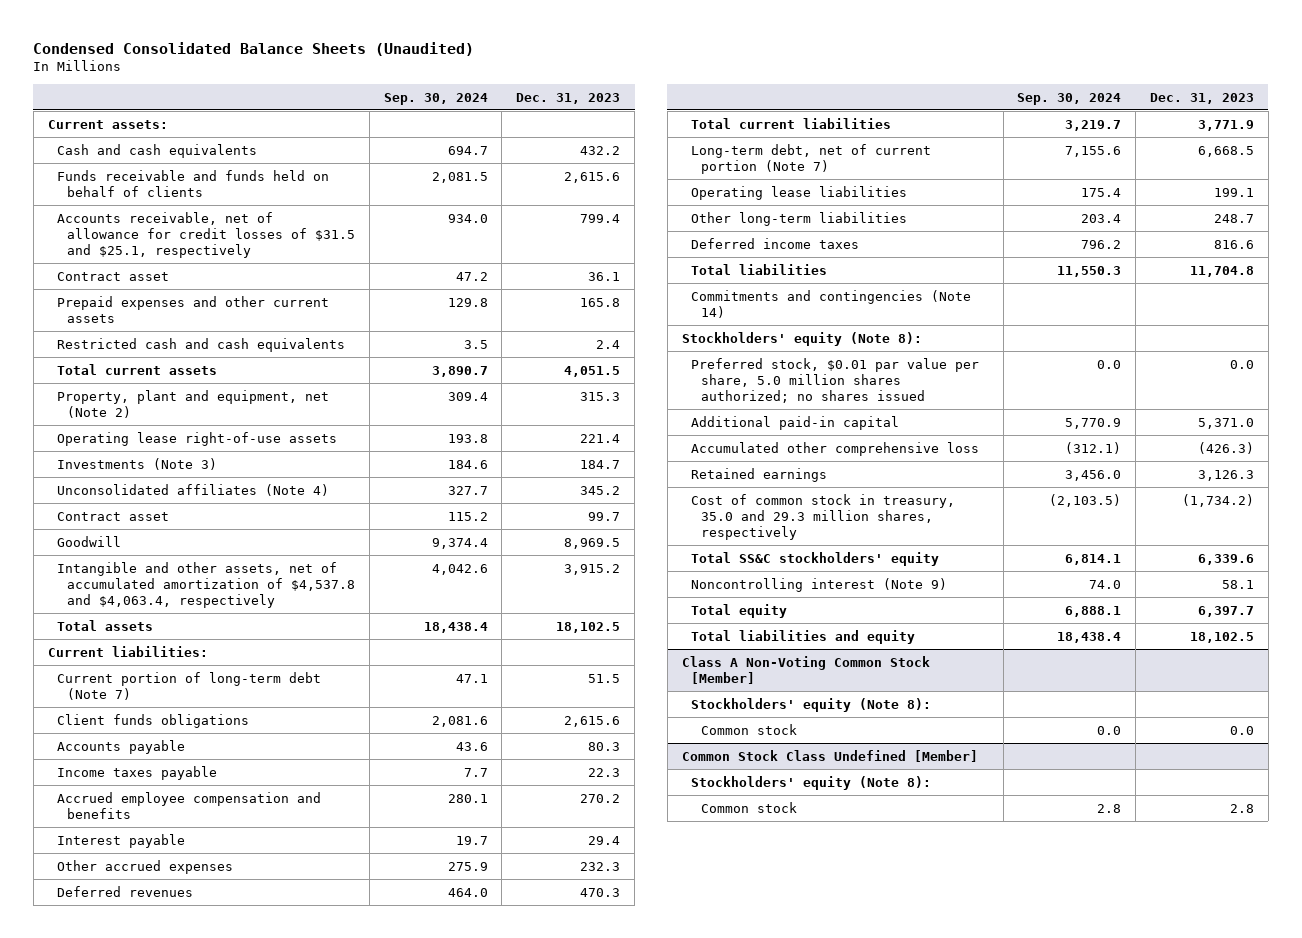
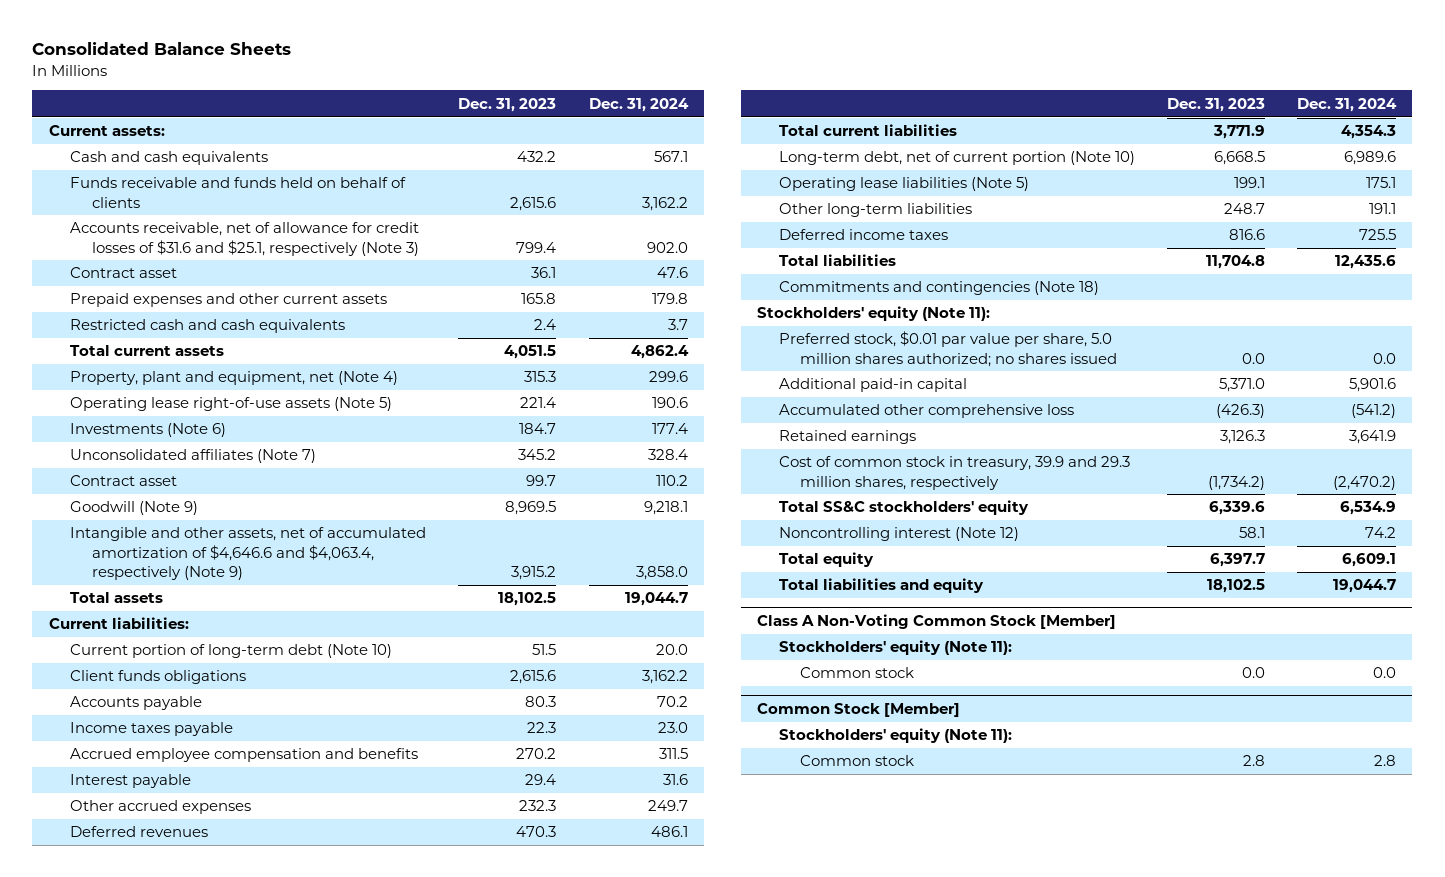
[33,41,475,56] Condensed Consolidated Balance Sheets (Unaudited) -> [32,42,292,56] Consolidated Balance Sheets
[383,92,488,105] Sep. 30, 2024 -> none
none -> [588,97,689,112] Dec. 31, 2024
[57,211,355,258] Accounts receivable, net of allowance for credit losses of $31.5 and $25.1, respectively -> [70,222,420,256] Accounts receivable, net of allowance for credit losses of $31.6 and $25.1, respectively (Note 3)
[57,389,330,418] Property, plant and equipment, net (Note 2) -> [70,371,399,386] Property, plant and equipment, net (Note 4)
[57,431,338,446] Operating lease right-of-use assets -> [70,397,393,412] Operating lease right-of-use assets (Note 5)
[57,457,218,470] Investments (Note 3) -> [70,423,227,438] Investments (Note 6)
[57,483,330,496] Unconsolidated affiliates (Note 4) -> [70,449,317,464] Unconsolidated affiliates (Note 7)
[57,535,122,547] Goodwill -> [70,501,199,516] Goodwill (Note 9)
[57,561,355,608] Intangible and other assets, net of accumulated amortization of $4,537.8 and $4,063.4, respectively -> [70,527,427,580] Intangible and other assets, net of accumulated amortization of $4,646.6 and $4,063.4, respectively (Note 9)
[57,671,322,700] Current portion of long-term debt (Note 7) -> [70,644,393,659] Current portion of long-term debt (Note 10)
[691,143,932,174] Long-term debt, net of current portion (Note 7) -> [778,151,1135,166] Long-term debt, net of current portion (Note 10)
[691,185,908,200] Operating lease liabilities -> [778,177,1029,192] Operating lease liabilities (Note 5)
[691,289,972,318] Commitments and contingencies (Note 14) -> [778,281,1099,296] Commitments and contingencies (Note 18)
[681,331,922,346] Stockholders' equity (Note 8): -> [757,306,991,322] Stockholders' equity (Note 11):
[691,493,956,540] Cost of common stock in treasury, 35.0 and 29.3 million shares, respectively -> [778,456,1130,490] Cost of common stock in treasury, 39.9 and 29.3 million shares, respectively
[691,577,948,592] Noncontrolling interest (Note 9) -> [778,527,1019,542] Noncontrolling interest (Note 12)
[691,697,932,712] Stockholders' equity (Note 8): -> [778,640,1012,656] Stockholders' equity (Note 11):
[681,749,978,762] Common Stock Class Undefined [Member] -> [757,702,961,717] Common Stock [Member]
[691,775,932,790] Stockholders' equity (Note 8): -> [778,728,1012,744] Stockholders' equity (Note 11):

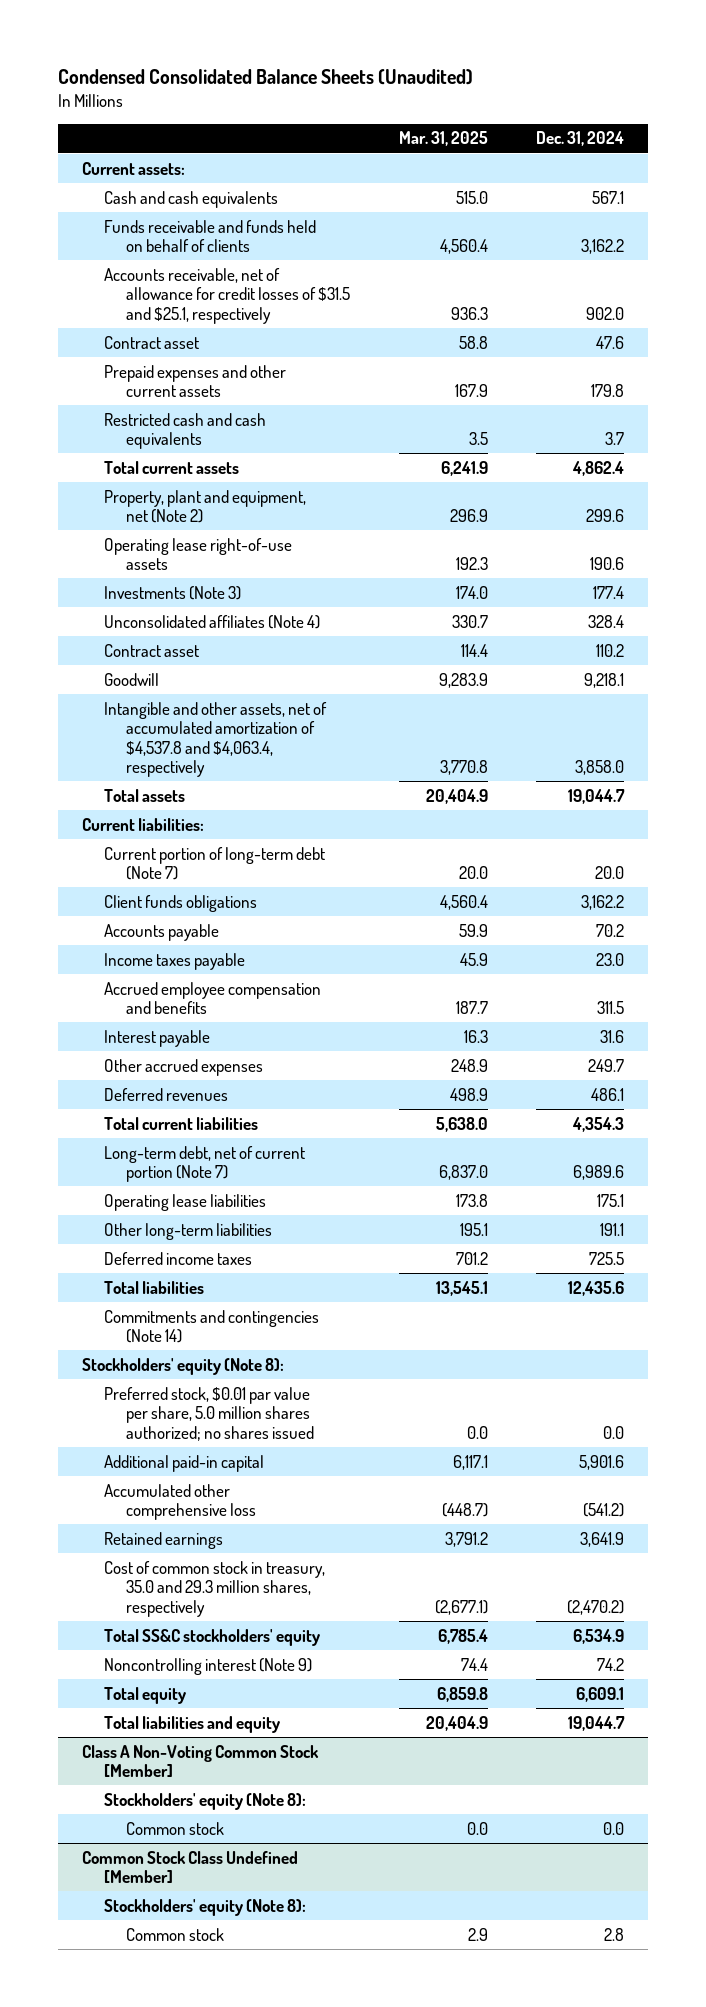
[32,42,292,56] Consolidated Balance Sheets -> [58,69,474,86] Condensed Consolidated Balance Sheets (Unaudited)
[458,97,557,112] Dec. 31, 2023 -> none
none -> [398,131,488,147] Mar. 31, 2025
[70,222,420,256] Accounts receivable, net of allowance for credit losses of $31.6 and $25.1, respectively (Note 3) -> [104,267,351,324] Accounts receivable, net of allowance for credit losses of $31.5 and $25.1, respectively
[70,371,399,386] Property, plant and equipment, net (Note 4) -> [104,489,307,524] Property, plant and equipment, net (Note 2)
[70,397,393,412] Operating lease right-of-use assets (Note 5) -> [104,537,293,571] Operating lease right-of-use assets
[70,423,227,438] Investments (Note 6) -> [104,585,242,600] Investments (Note 3)
[70,449,317,464] Unconsolidated affiliates (Note 7) -> [104,614,321,629] Unconsolidated affiliates (Note 4)
[70,501,199,516] Goodwill (Note 9) -> [104,672,160,686] Goodwill
[70,527,427,580] Intangible and other assets, net of accumulated amortization of $4,646.6 and $4,063.4, respectively (Note 9) -> [104,701,328,778] Intangible and other assets, net of accumulated amortization of $4,537.8 and $4,063.4, respectively
[70,644,393,659] Current portion of long-term debt (Note 10) -> [104,846,326,881] Current portion of long-term debt (Note 7)
[778,151,1135,166] Long-term debt, net of current portion (Note 10) -> [104,1145,306,1183] Long-term debt, net of current portion (Note 7)
[778,177,1029,192] Operating lease liabilities (Note 5) -> [104,1193,267,1211] Operating lease liabilities
[778,281,1099,296] Commitments and contingencies (Note 18) -> [104,1309,320,1344] Commitments and contingencies (Note 14)
[757,306,991,322] Stockholders' equity (Note 11): -> [82,1357,285,1375] Stockholders' equity (Note 8):
[778,456,1130,490] Cost of common stock in treasury, 39.9 and 29.3 million shares, respectively -> [104,1560,326,1617] Cost of common stock in treasury, 35.0 and 29.3 million shares, respectively
[778,527,1019,542] Noncontrolling interest (Note 12) -> [104,1657,313,1675] Noncontrolling interest (Note 9)
[778,640,1012,656] Stockholders' equity (Note 11): -> [104,1792,307,1810] Stockholders' equity (Note 8):
[757,702,961,717] Common Stock [Member] -> [82,1850,299,1884] Common Stock Class Undefined [Member]
[778,728,1012,744] Stockholders' equity (Note 11): -> [104,1898,307,1916] Stockholders' equity (Note 8):

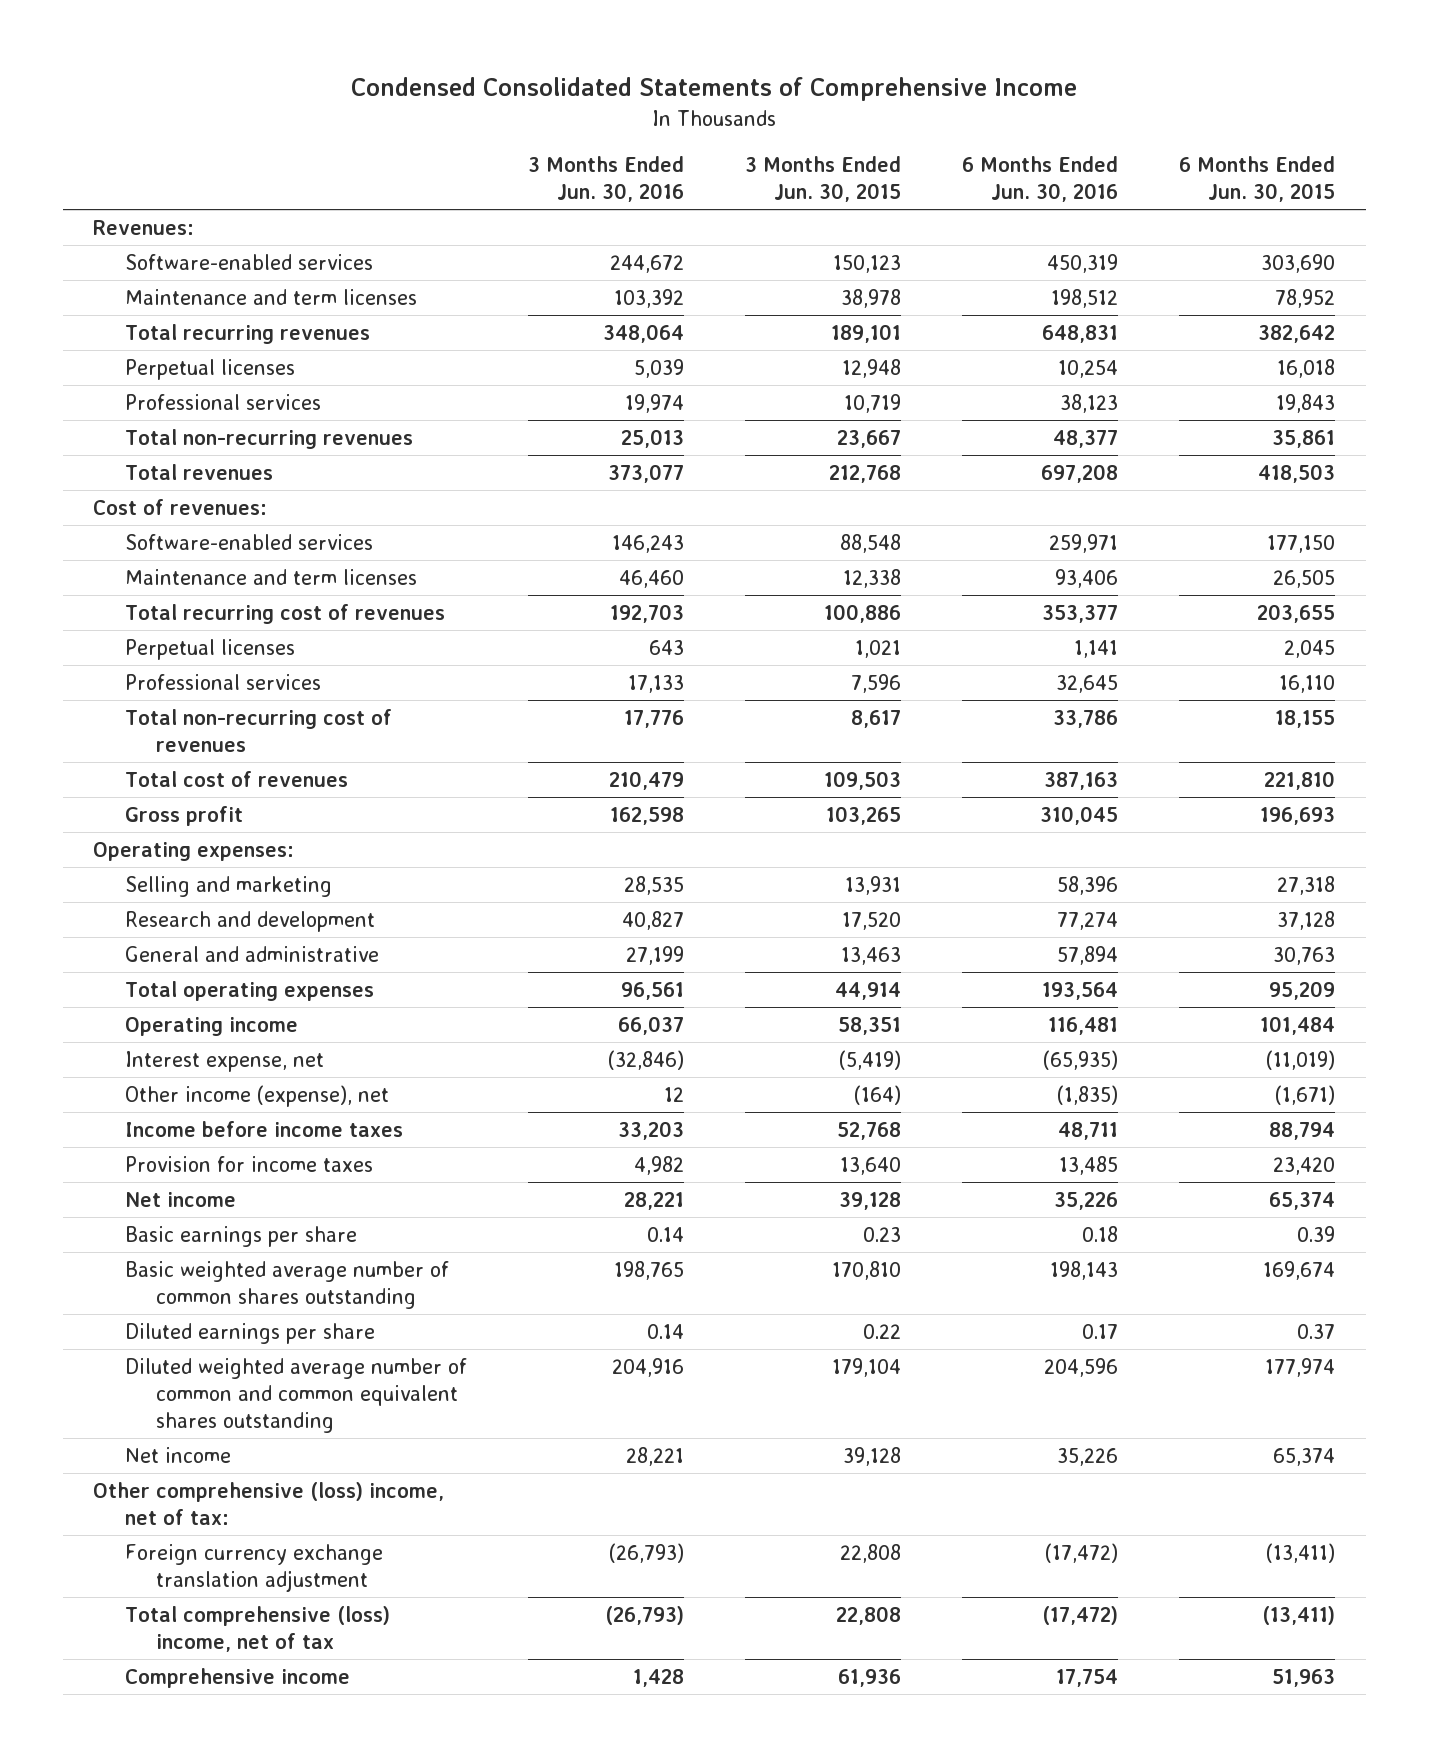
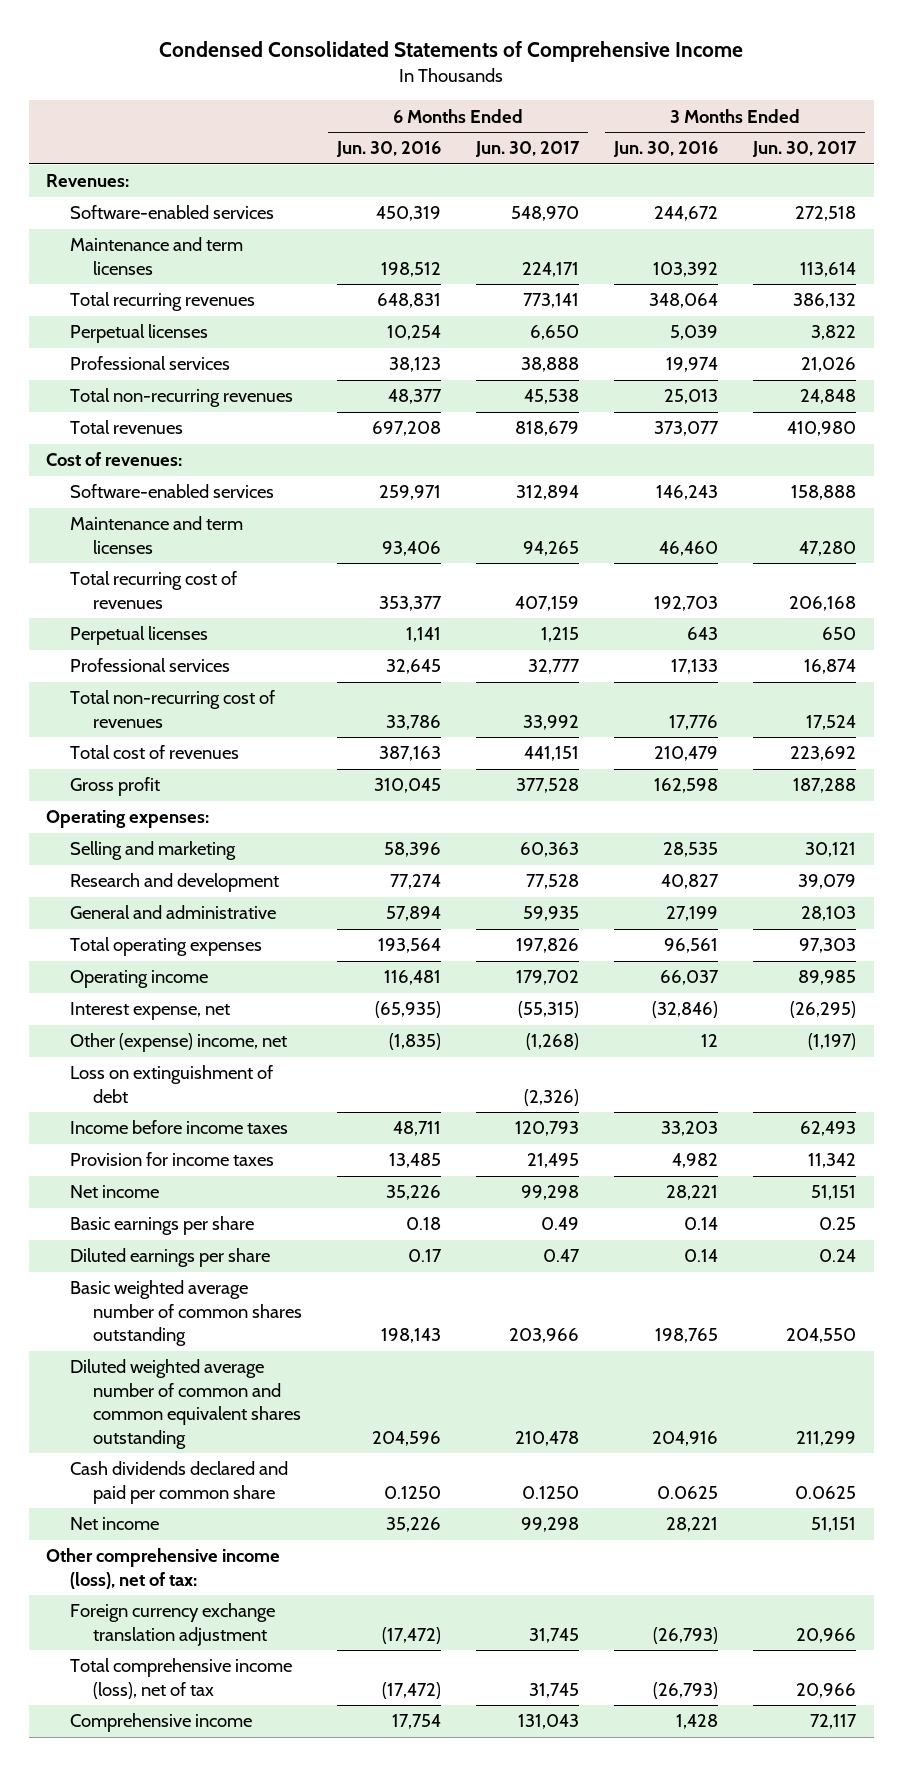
[745,156,902,203] 3 Months Ended Jun. 30, 2015 -> none
[1179,156,1336,203] 6 Months Ended Jun. 30, 2015 -> none
none -> [475,141,581,158] Jun. 30, 2017
none -> [752,141,858,158] Jun. 30, 2017
[124,1084,389,1107] Other income (expense), net -> [69,1033,287,1053] Other (expense) income, net
none -> [69,1065,273,1103] Loss on extinguishment of debt
[124,1260,449,1309] Basic weighted average number of common shares outstanding -> [69,1280,303,1347] Basic weighted average number of common shares outstanding
none -> [69,1461,288,1504] Cash dividends declared and paid per common share
[93,1481,445,1525] Other comprehensive (loss) income, net of tax: -> [46,1548,281,1589] Other comprehensive income (loss), net of tax:
[124,1605,390,1652] Total comprehensive (loss) income, net of tax -> [69,1658,292,1699] Total comprehensive income (loss), net of tax

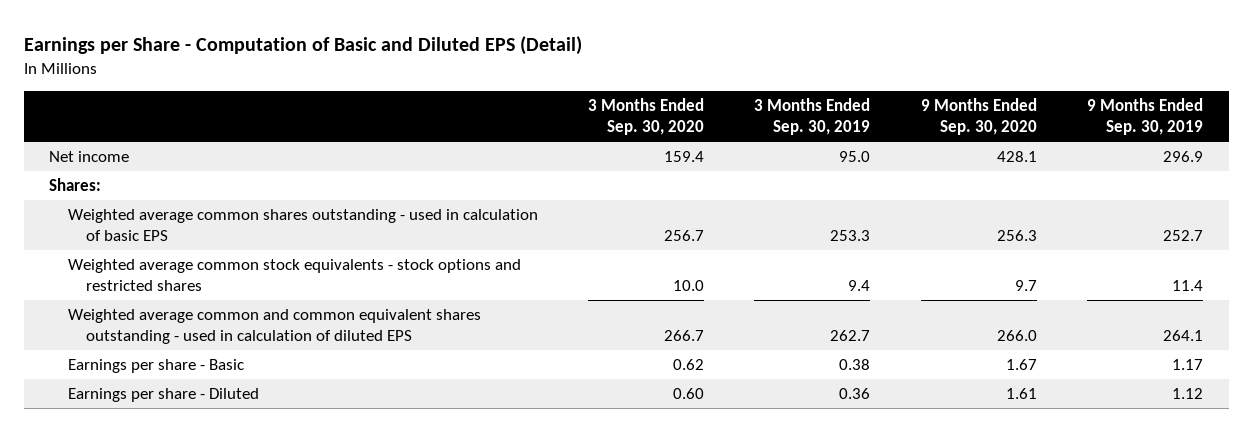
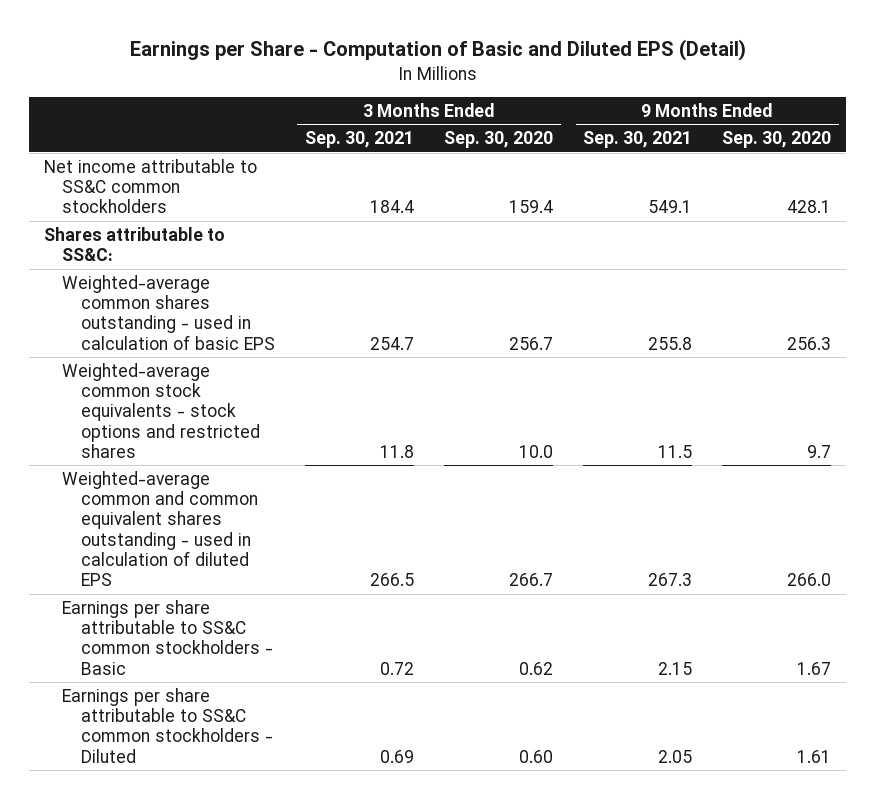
[754,98,871,136] 3 Months Ended Sep. 30, 2019 -> none
[1087,98,1204,136] 9 Months Ended Sep. 30, 2019 -> none
none -> [304,131,414,149] Sep. 30, 2021
none -> [583,131,693,149] Sep. 30, 2021
[49,151,130,163] Net income -> [43,158,257,214] Net income attributable to SS&C common stockholders
[49,178,102,192] Shares: -> [43,226,225,262] Shares attributable to SS&C:
[67,209,538,242] Weighted average common shares outstanding - used in calculation of basic EPS -> [62,274,275,350] Weighted-average common shares outstanding - used in calculation of basic EPS
[67,259,521,292] Weighted average common stock equivalents - stock options and restricted shares -> [62,362,260,458] Weighted-average common stock equivalents - stock options and restricted shares
[67,309,481,345] Weighted average common and common equivalent shares outstanding - used in calculation of diluted EPS -> [62,470,258,587] Weighted-average common and common equivalent shares outstanding - used in calculation of diluted EPS
[67,359,244,374] Earnings per share - Basic -> [62,599,273,675] Earnings per share attributable to SS&C common stockholders - Basic
[67,388,259,403] Earnings per share - Diluted -> [62,687,273,763] Earnings per share attributable to SS&C common stockholders - Diluted

